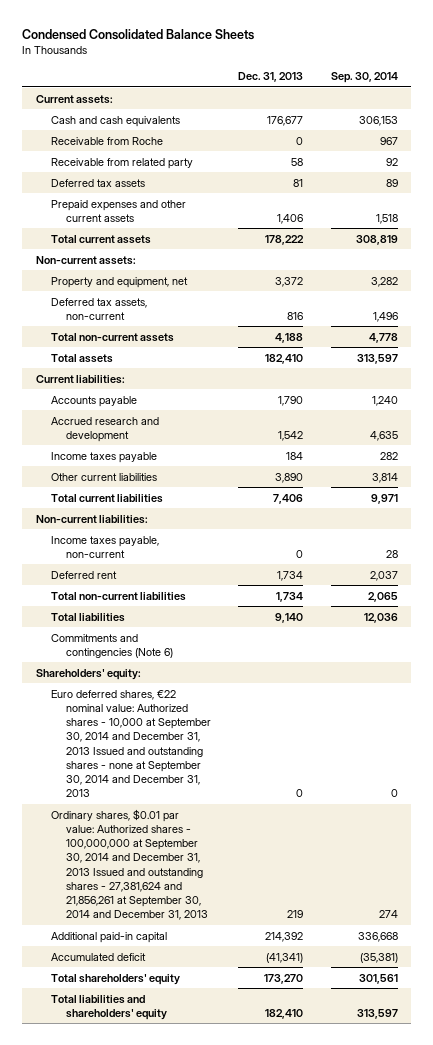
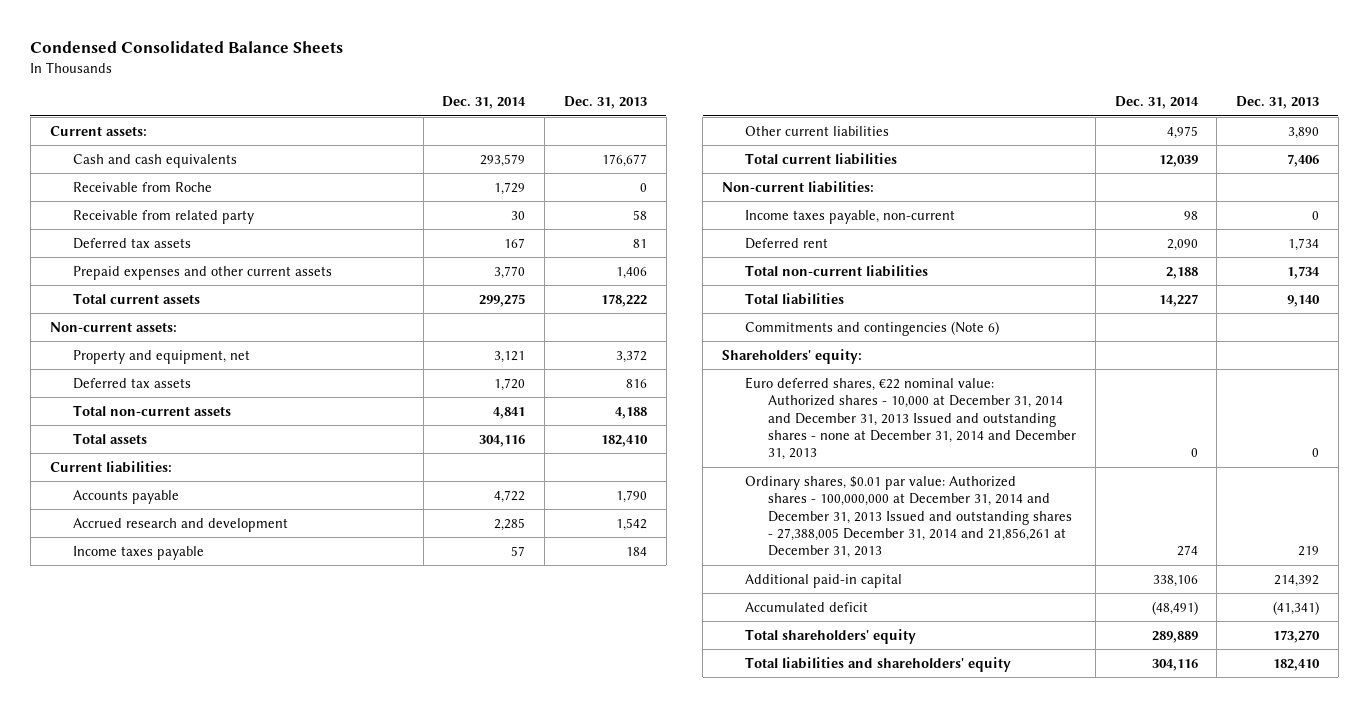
[330,72,398,84] Sep. 30, 2014 -> none
none -> [442,96,527,110] Dec. 31, 2014
[50,297,147,320] Deferred tax assets, non-current -> [72,377,191,389] Deferred tax assets
[50,689,212,798] Euro deferred shares, €22 nominal value: Authorized shares - 10,000 at September 30, 2014 and December 31, 2013 Issued and outstanding shares - none at September 30, 2014 and December 31, 2013 -> [744,376,1077,461] Euro deferred shares, €22 nominal value: Authorized shares - 10,000 at December 31, 2014 and December 31, 2013 Issued and outstanding shares - none at December 31, 2014 and December 31, 2013
[50,808,209,921] Ordinary shares, $0.01 par value: Authorized shares - 100,000,000 at September 30, 2014 and December 31, 2013 Issued and outstanding shares - 27,381,624 and 21,856,261 at September 30, 2014 and December 31, 2013 -> [744,475,1073,559] Ordinary shares, $0.01 par value: Authorized shares - 100,000,000 at December 31, 2014 and December 31, 2013 Issued and outstanding shares - 27,388,005 December 31, 2014 and 21,856,261 at December 31, 2013

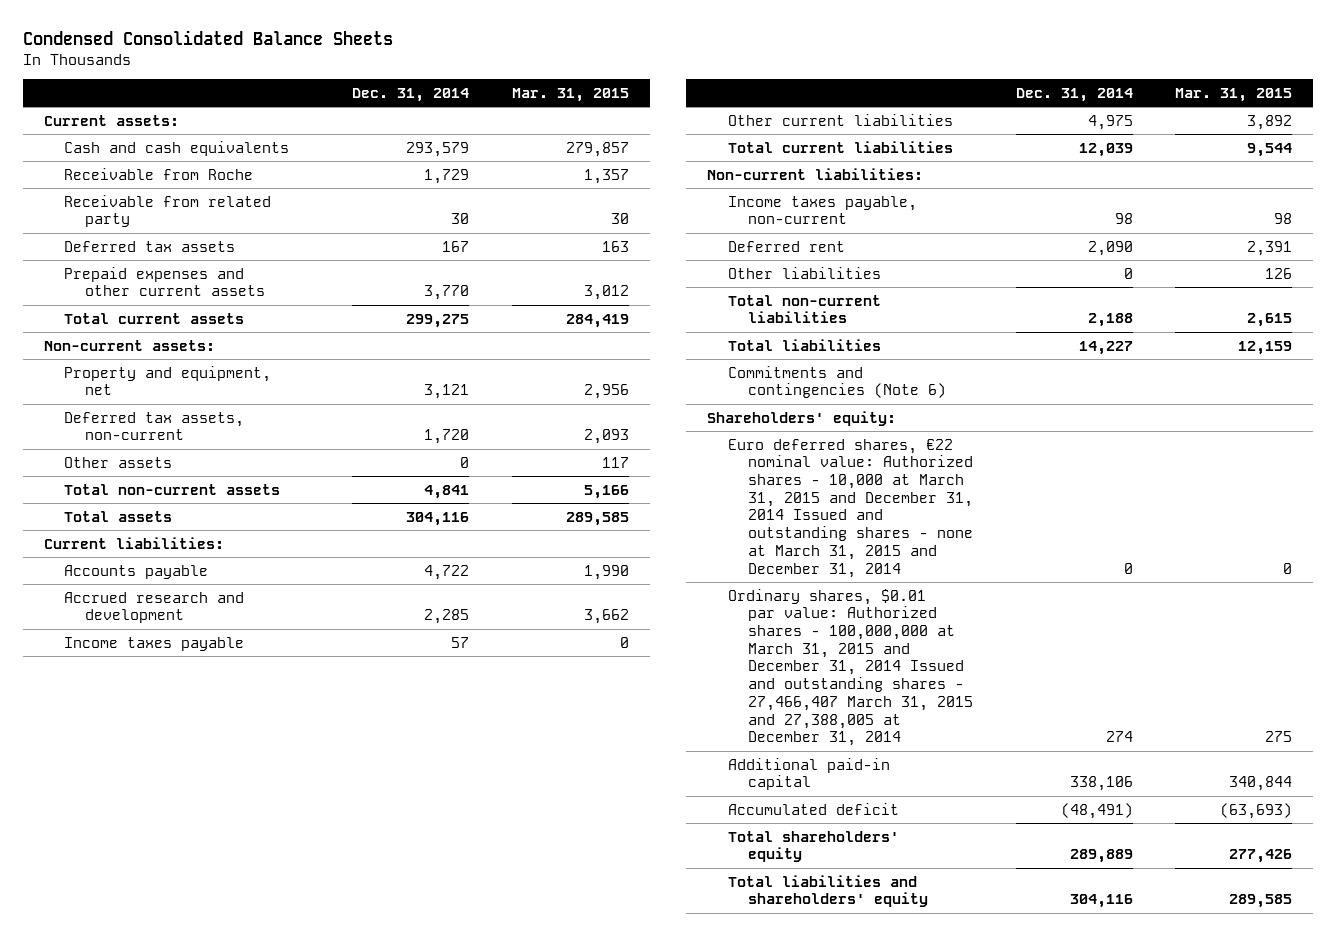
[563,96,647,110] Dec. 31, 2013 -> none
none -> [511,87,629,102] Mar. 31, 2015
[72,377,191,389] Deferred tax assets -> [64,411,245,441] Deferred tax assets, non-current
none -> [64,456,173,468] Other assets
none -> [727,266,881,279] Other liabilities
[744,376,1077,461] Euro deferred shares, €22 nominal value: Authorized shares - 10,000 at December 31, 2014 and December 31, 2013 Issued and outstanding shares - none at December 31, 2014 and December 31, 2013 -> [727,438,974,578] Euro deferred shares, €22 nominal value: Authorized shares - 10,000 at March 31, 2015 and December 31, 2014 Issued and outstanding shares - none at March 31, 2015 and December 31, 2014
[744,475,1073,559] Ordinary shares, $0.01 par value: Authorized shares - 100,000,000 at December 31, 2014 and December 31, 2013 Issued and outstanding shares - 27,388,005 December 31, 2014 and 21,856,261 at December 31, 2013 -> [727,588,974,747] Ordinary shares, $0.01 par value: Authorized shares - 100,000,000 at March 31, 2015 and December 31, 2014 Issued and outstanding shares - 27,466,407 March 31, 2015 and 27,388,005 at December 31, 2014

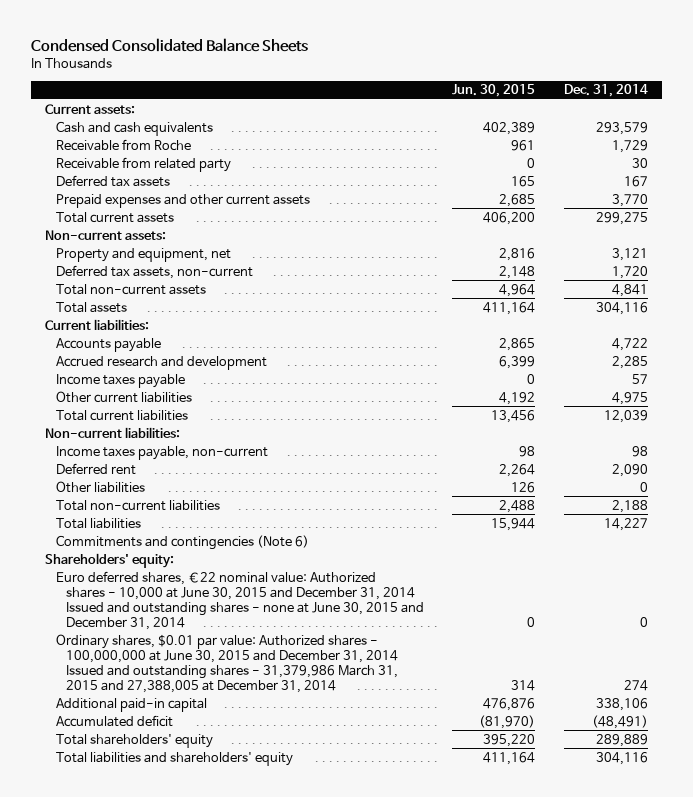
[511,87,629,102] Mar. 31, 2015 -> none
none -> [452,84,536,98] Jun. 30, 2015
[64,456,173,468] Other assets -> none
[727,438,974,578] Euro deferred shares, €22 nominal value: Authorized shares - 10,000 at March 31, 2015 and December 31, 2014 Issued and outstanding shares - none at March 31, 2015 and December 31, 2014 -> [55,570,425,630] Euro deferred shares, €22 nominal value: Authorized shares - 10,000 at June 30, 2015 and December 31, 2014 Issued and outstanding shares - none at June 30, 2015 and December 31, 2014
[727,588,974,747] Ordinary shares, $0.01 par value: Authorized shares - 100,000,000 at March 31, 2015 and December 31, 2014 Issued and outstanding shares - 27,466,407 March 31, 2015 and 27,388,005 at December 31, 2014 -> [55,633,399,693] Ordinary shares, $0.01 par value: Authorized shares - 100,000,000 at June 30, 2015 and December 31, 2014 Issued and outstanding shares - 31,379,986 March 31, 2015 and 27,388,005 at December 31, 2014

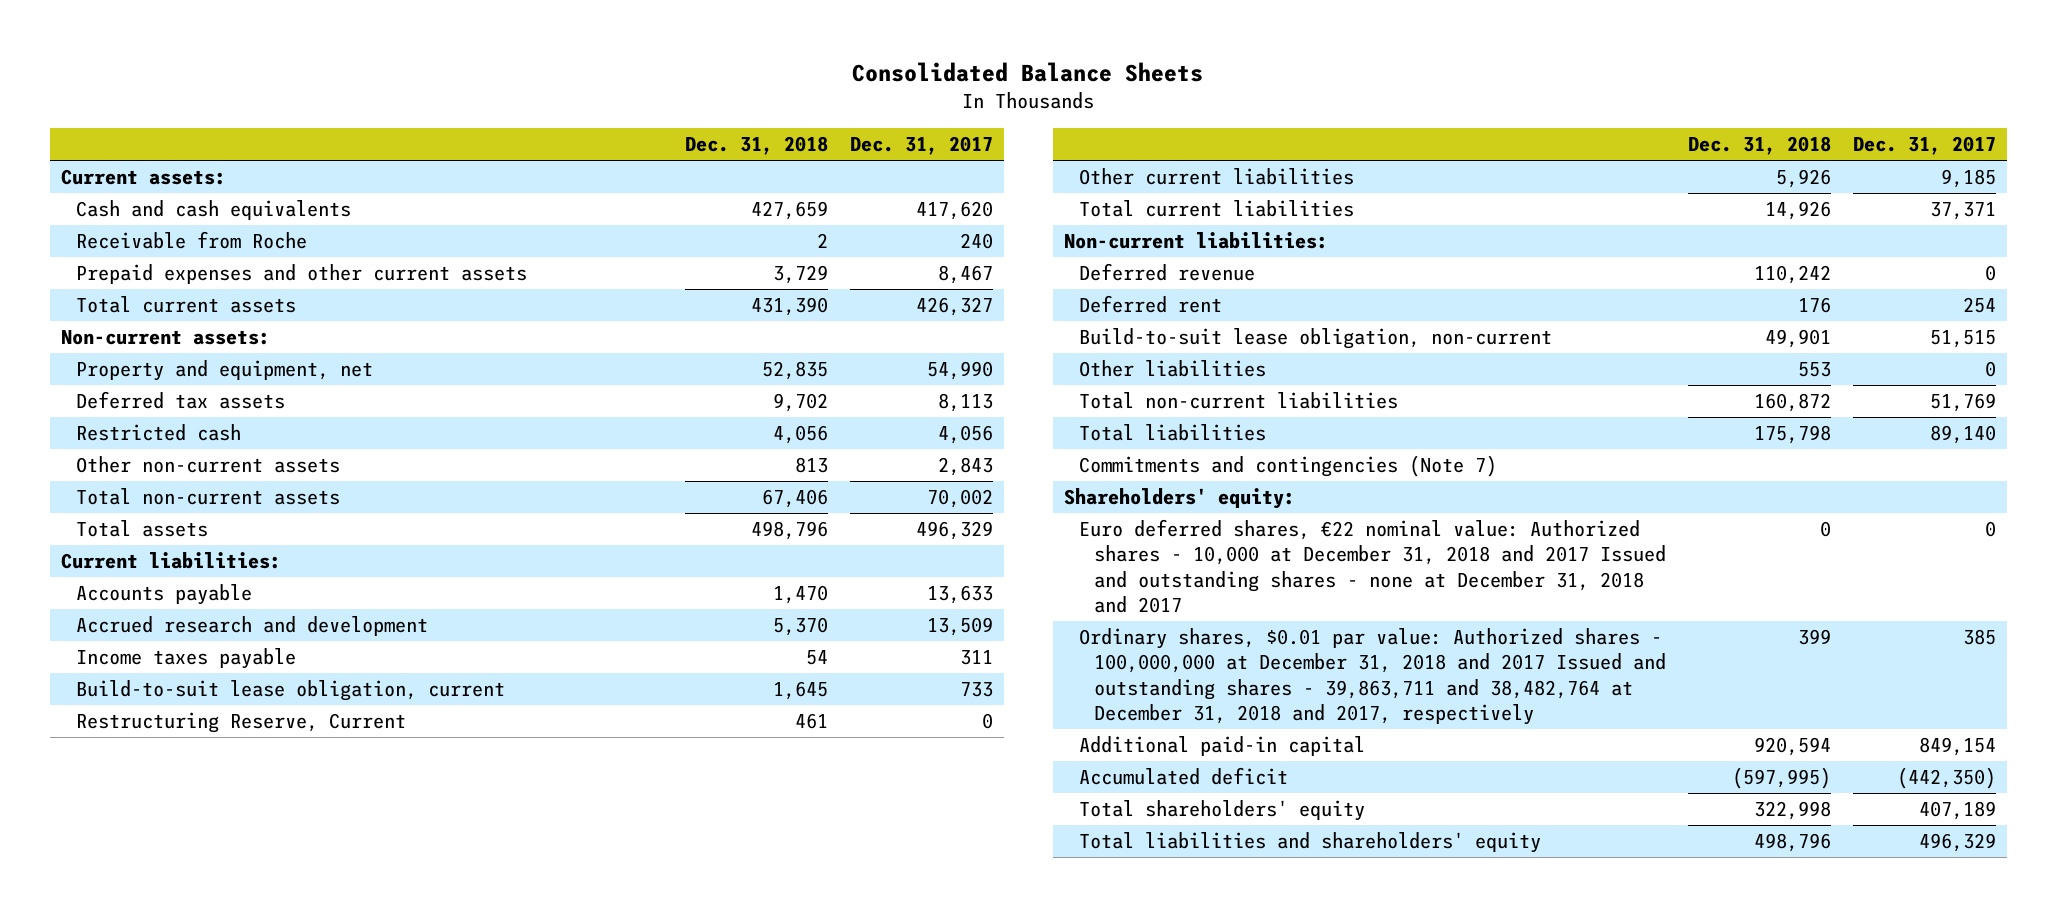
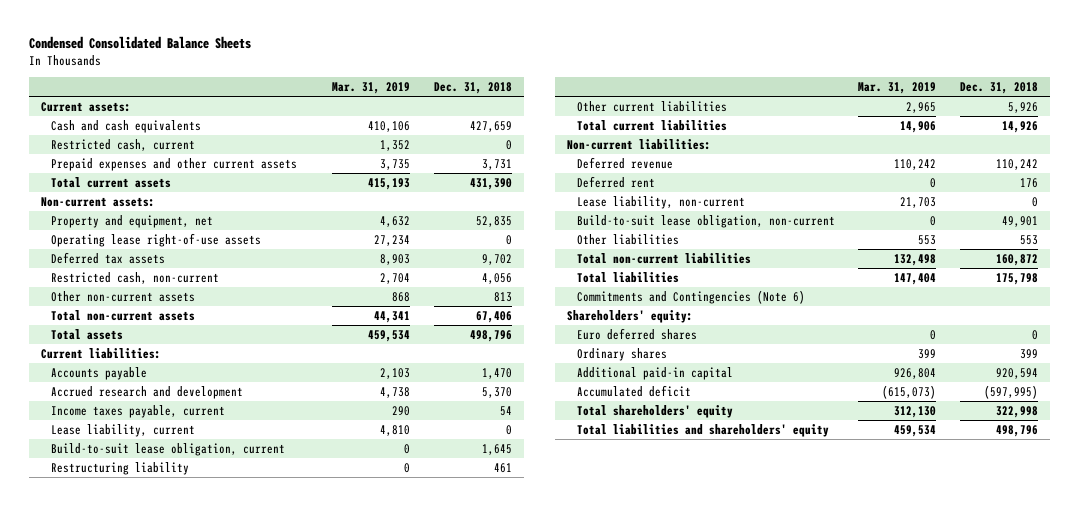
[852,62,1204,83] Consolidated Balance Sheets -> [28,35,251,49] Condensed Consolidated Balance Sheets
[849,135,993,155] Dec. 31, 2017 -> none
none -> [332,81,411,94] Mar. 31, 2019
[76,231,308,250] Receivable from Roche -> none
none -> [50,139,195,152] Restricted cash, current
[772,265,828,285] 3,729 -> [482,159,513,171] 3,731
none -> [50,233,261,248] Operating lease right-of-use assets
[76,424,242,442] Restricted cash -> [50,272,219,285] Restricted cash, non-current
[76,648,297,670] Income taxes payable -> [50,405,225,419] Income taxes payable, current
none -> [50,424,195,438] Lease liability, current
[76,712,407,734] Restructuring Reserve, Current -> [50,462,189,476] Restructuring liability
none -> [576,196,745,210] Lease liability, non-current
[1079,455,1498,478] Commitments and contingencies (Note 7) -> [576,290,805,305] Commitments and Contingencies (Note 6)
[1079,519,1667,613] Euro deferred shares, €22 nominal value: Authorized shares - 10,000 at December 31, 2018 and 2017 Issued and outstanding shares - none at December 31, 2018 and 2017 -> [576,328,697,341] Euro deferred shares
[1079,628,1667,725] Ordinary shares, $0.01 par value: Authorized shares - 100,000,000 at December 31, 2018 and 2017 Issued and outstanding shares - 39,863,711 and 38,482,764 at December 31, 2018 and 2017, respectively -> [576,348,667,362] Ordinary shares

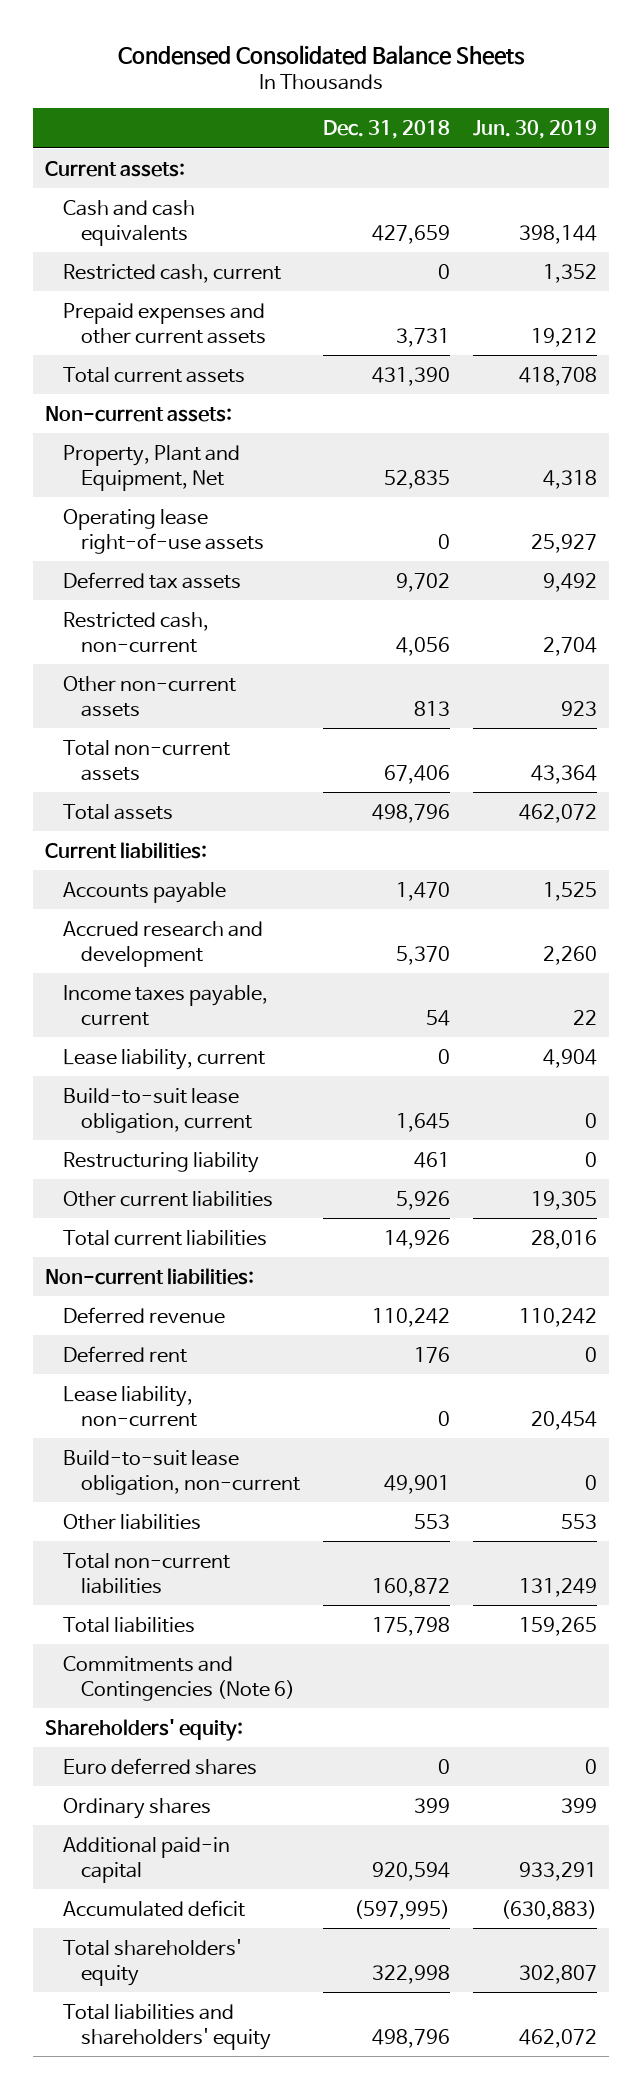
[332,81,411,94] Mar. 31, 2019 -> none
none -> [473,119,598,139] Jun. 30, 2019
[50,215,213,229] Property and equipment, net -> [62,444,240,491] Property, Plant and Equipment, Net

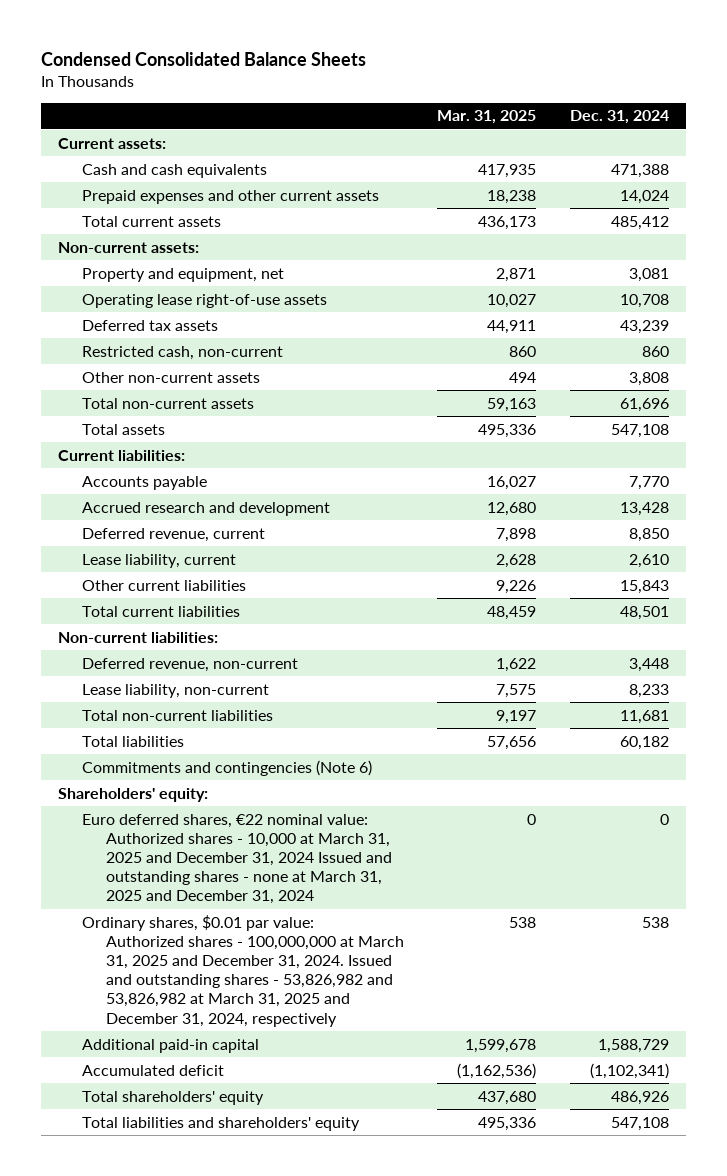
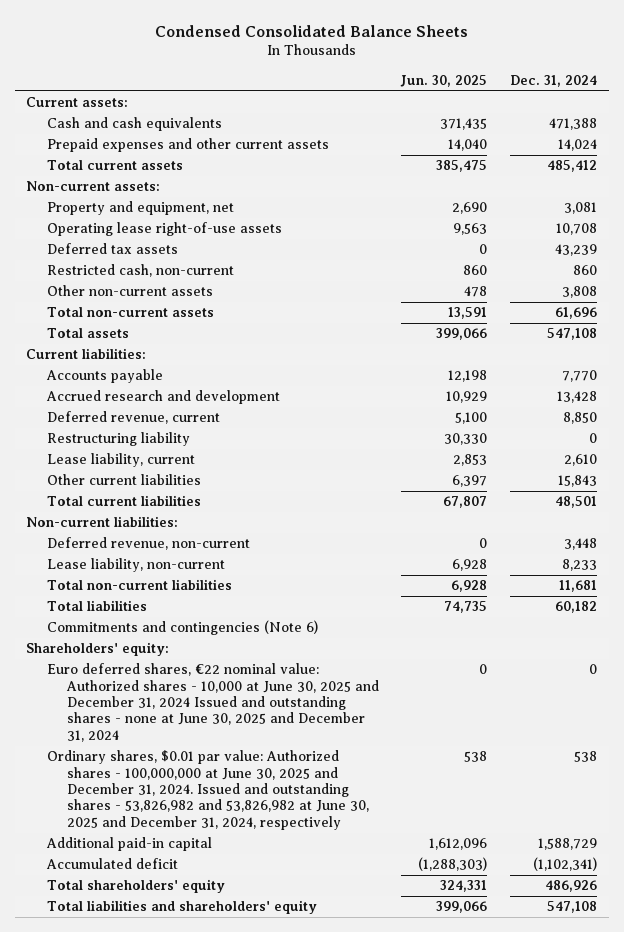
[437,110,537,125] Mar. 31, 2025 -> none
none -> [400,74,488,87] Jun. 30, 2025
none -> [46,432,190,447] Restructuring liability
[81,813,392,905] Euro deferred shares, €22 nominal value: Authorized shares - 10,000 at March 31, 2025 and December 31, 2024 Issued and outstanding shares - none at March 31, 2025 and December 31, 2024 -> [46,663,379,742] Euro deferred shares, €22 nominal value: Authorized shares - 10,000 at June 30, 2025 and December 31, 2024 Issued and outstanding shares - none at June 30, 2025 and December 31, 2024
[81,914,404,1027] Ordinary shares, $0.01 par value: Authorized shares - 100,000,000 at March 31, 2025 and December 31, 2024. Issued and outstanding shares - 53,826,982 and 53,826,982 at March 31, 2025 and December 31, 2024, respectively -> [46,750,369,830] Ordinary shares, $0.01 par value: Authorized shares - 100,000,000 at June 30, 2025 and December 31, 2024. Issued and outstanding shares - 53,826,982 and 53,826,982 at June 30, 2025 and December 31, 2024, respectively

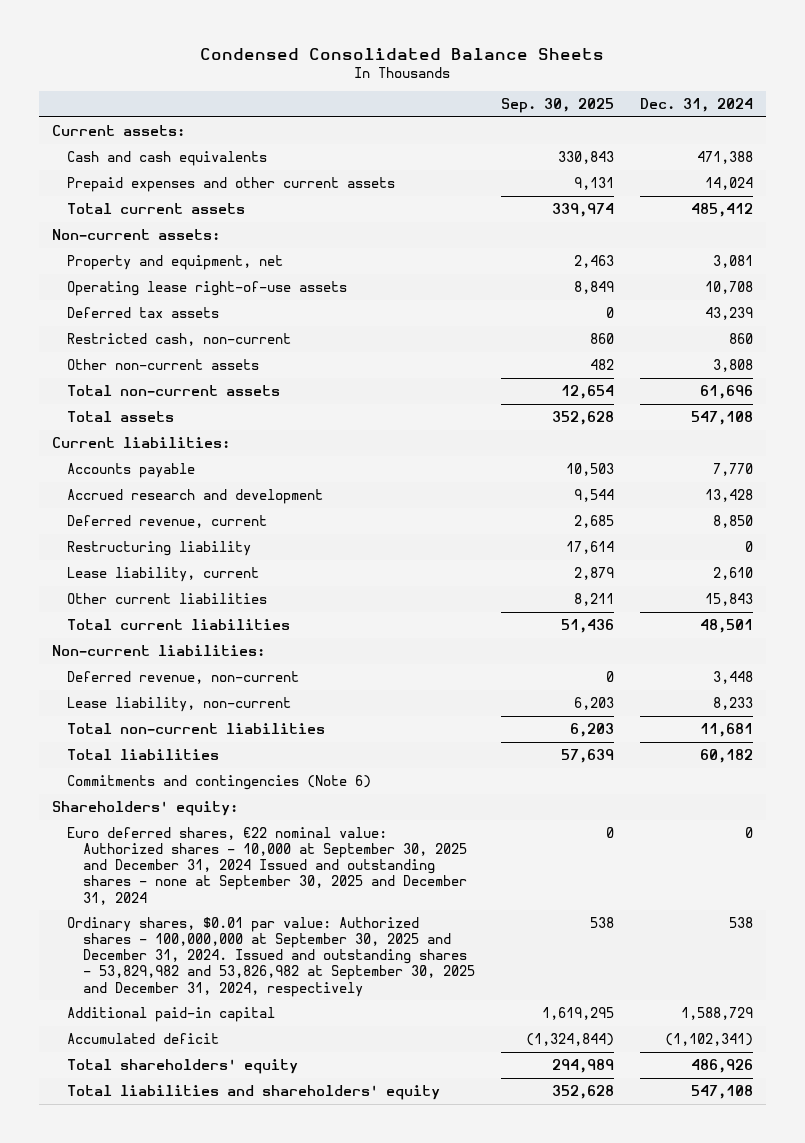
[400,74,488,87] Jun. 30, 2025 -> none
none -> [501,98,615,114] Sep. 30, 2025
[46,663,379,742] Euro deferred shares, €22 nominal value: Authorized shares - 10,000 at June 30, 2025 and December 31, 2024 Issued and outstanding shares - none at June 30, 2025 and December 31, 2024 -> [67,826,467,905] Euro deferred shares, €22 nominal value: Authorized shares - 10,000 at September 30, 2025 and December 31, 2024 Issued and outstanding shares - none at September 30, 2025 and December 31, 2024
[46,750,369,830] Ordinary shares, $0.01 par value: Authorized shares - 100,000,000 at June 30, 2025 and December 31, 2024. Issued and outstanding shares - 53,826,982 and 53,826,982 at June 30, 2025 and December 31, 2024, respectively -> [67,916,475,997] Ordinary shares, $0.01 par value: Authorized shares - 100,000,000 at September 30, 2025 and December 31, 2024. Issued and outstanding shares - 53,829,982 and 53,826,982 at September 30, 2025 and December 31, 2024, respectively

